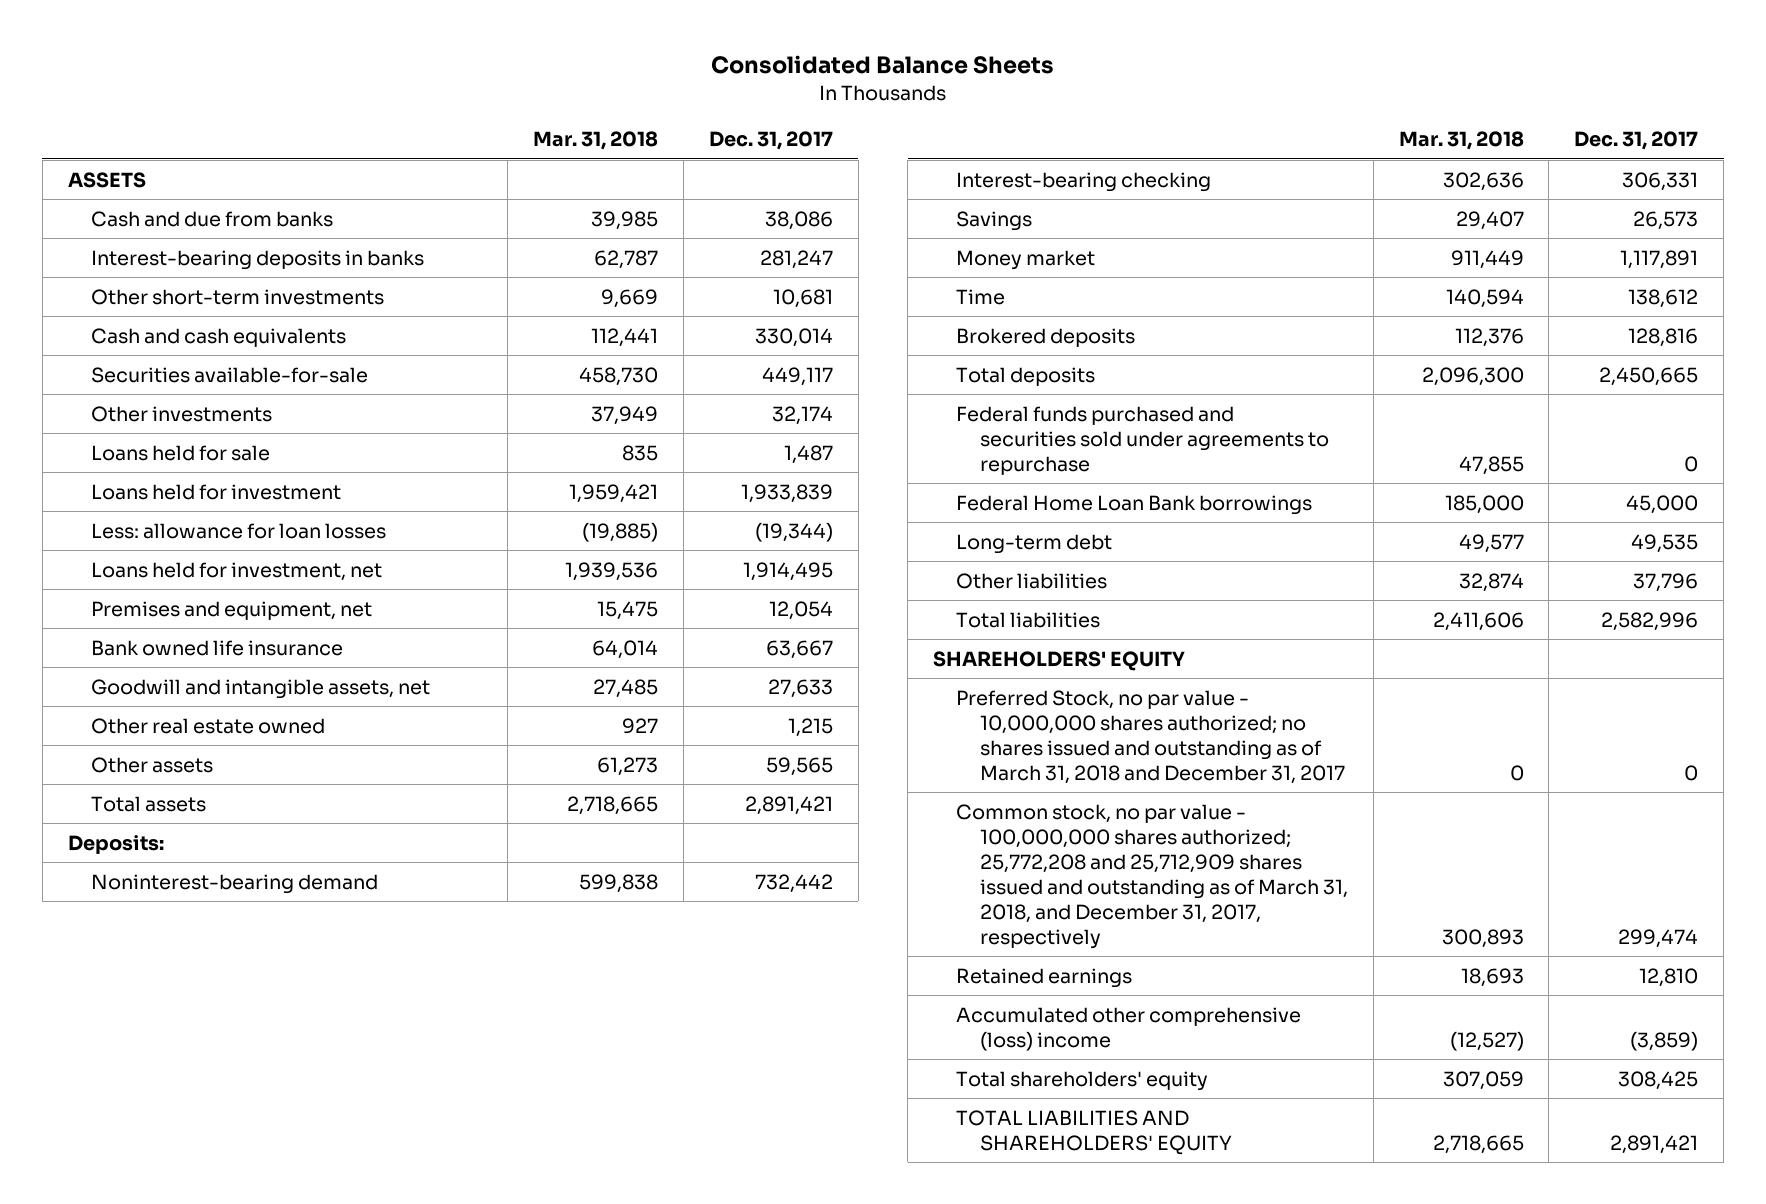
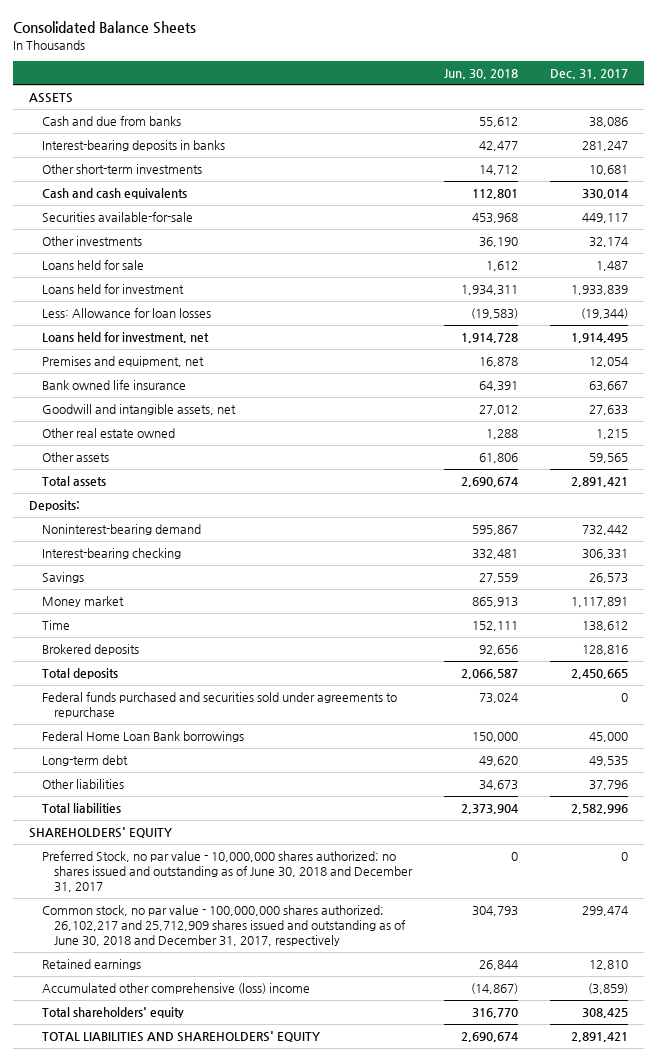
[533,131,659,151] Mar. 31, 2018 -> none
none -> [444,68,519,79] Jun. 30, 2018
[91,522,387,539] Less: allowance for loan losses -> [41,308,211,319] Less: Allowance for loan losses
[956,689,1345,784] Preferred Stock, no par value - 10,000,000 shares authorized; no shares issued and outstanding as of March 31, 2018 and December 31, 2017 -> [41,851,414,893] Preferred Stock, no par value - 10,000,000 shares authorized; no shares issued and outstanding as of June 30, 2018 and December 31, 2017
[956,803,1348,949] Common stock, no par value - 100,000,000 shares authorized; 25,772,208 and 25,712,909 shares issued and outstanding as of March 31, 2018, and December 31, 2017, respectively -> [41,905,407,947] Common stock, no par value - 100,000,000 shares authorized; 26,102,217 and 25,712,909 shares issued and outstanding as of June 30, 2018 and December 31, 2017, respectively

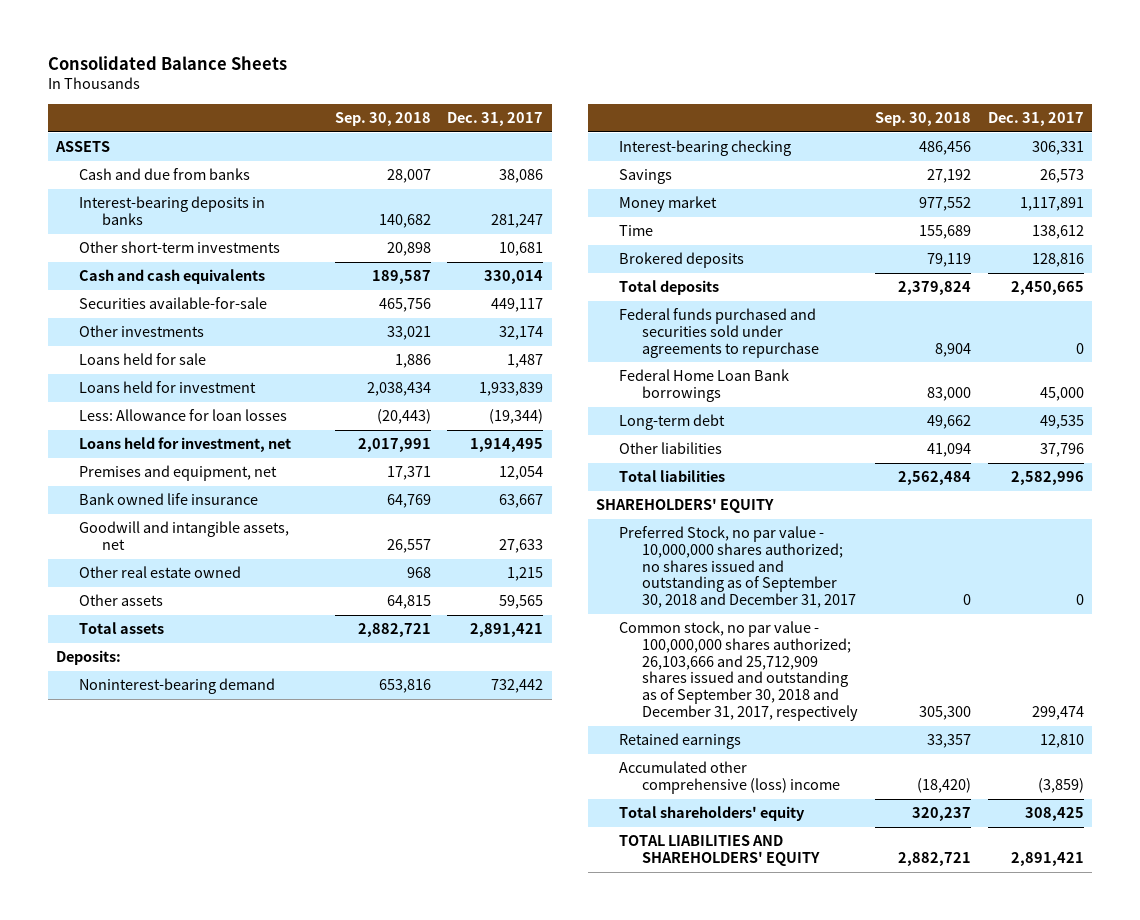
[444,68,519,79] Jun. 30, 2018 -> none
none -> [334,112,431,127] Sep. 30, 2018
[41,851,414,893] Preferred Stock, no par value - 10,000,000 shares authorized; no shares issued and outstanding as of June 30, 2018 and December 31, 2017 -> [619,526,857,609] Preferred Stock, no par value - 10,000,000 shares authorized; no shares issued and outstanding as of September 30, 2018 and December 31, 2017
[41,905,407,947] Common stock, no par value - 100,000,000 shares authorized; 26,102,217 and 25,712,909 shares issued and outstanding as of June 30, 2018 and December 31, 2017, respectively -> [619,621,859,721] Common stock, no par value - 100,000,000 shares authorized; 26,103,666 and 25,712,909 shares issued and outstanding as of September 30, 2018 and December 31, 2017, respectively

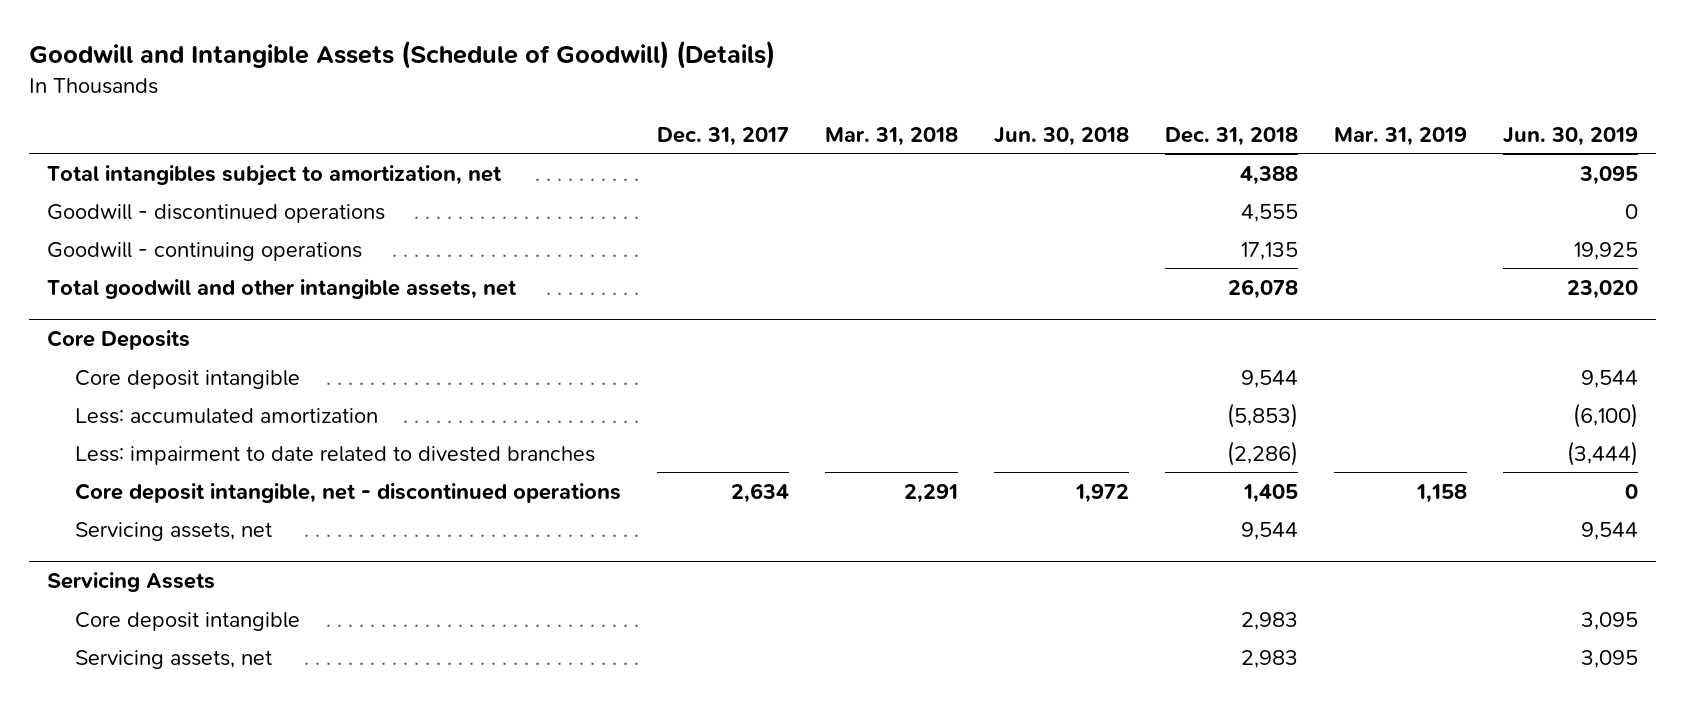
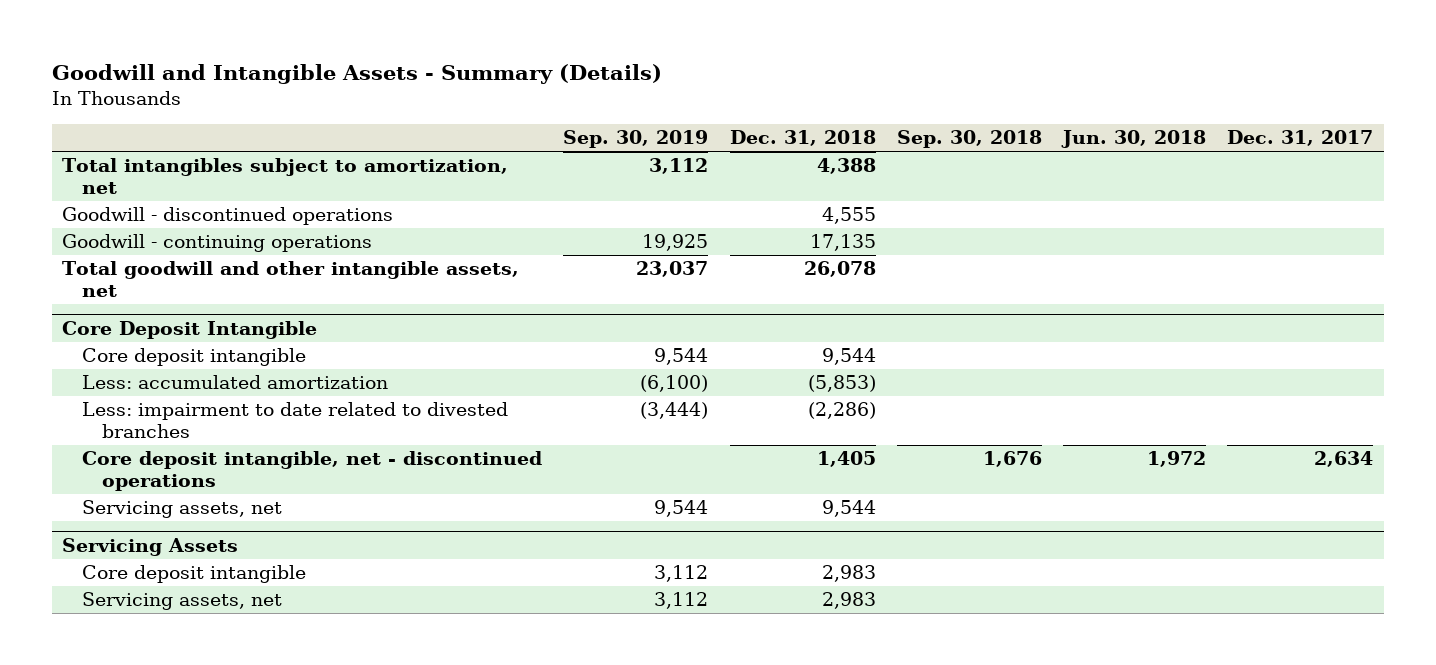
[29,40,776,70] Goodwill and Intangible Assets (Schedule of Goodwill) (Details) -> [51,64,662,85] Goodwill and Intangible Assets - Summary (Details)
[825,126,959,146] Mar. 31, 2018 -> none
[1333,126,1467,146] Mar. 31, 2019 -> none
[1502,126,1638,146] Jun. 30, 2019 -> none
none -> [563,130,709,149] Sep. 30, 2019
none -> [896,130,1042,149] Sep. 30, 2018
[47,330,191,351] Core Deposits -> [62,321,318,340] Core Deposit Intangible

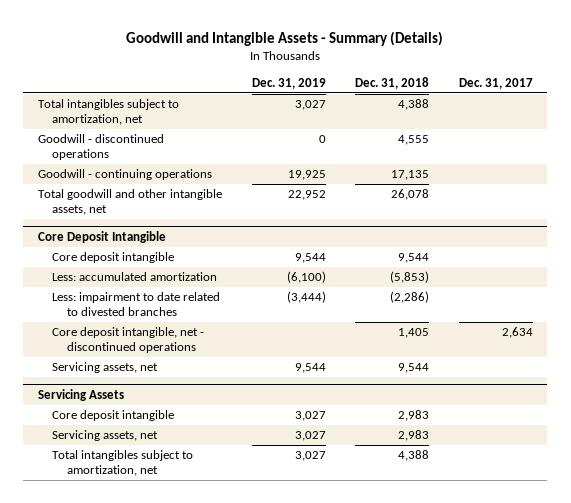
[563,130,709,149] Sep. 30, 2019 -> none
[896,130,1042,149] Sep. 30, 2018 -> none
[1061,130,1207,149] Jun. 30, 2018 -> none
none -> [251,77,326,89] Dec. 31, 2019
none -> [52,450,194,477] Total intangibles subject to amortization, net

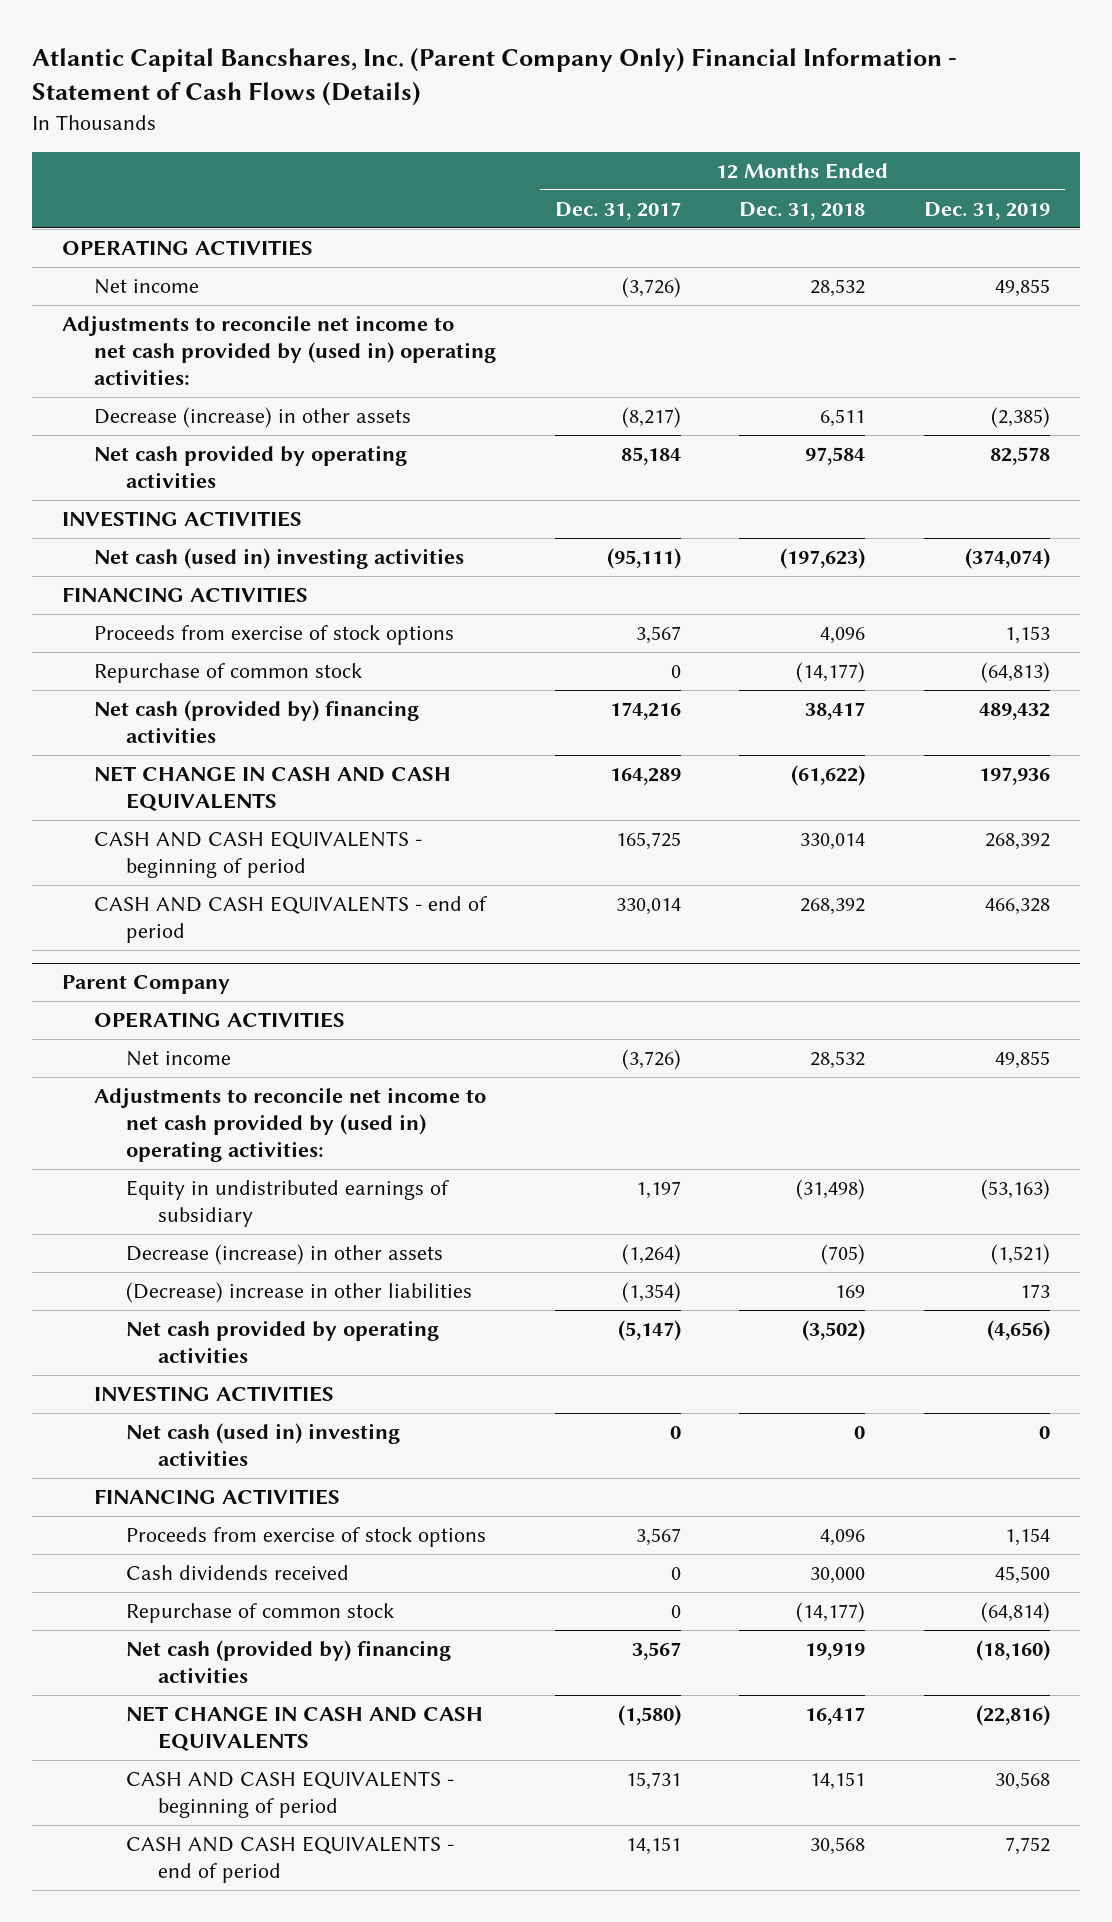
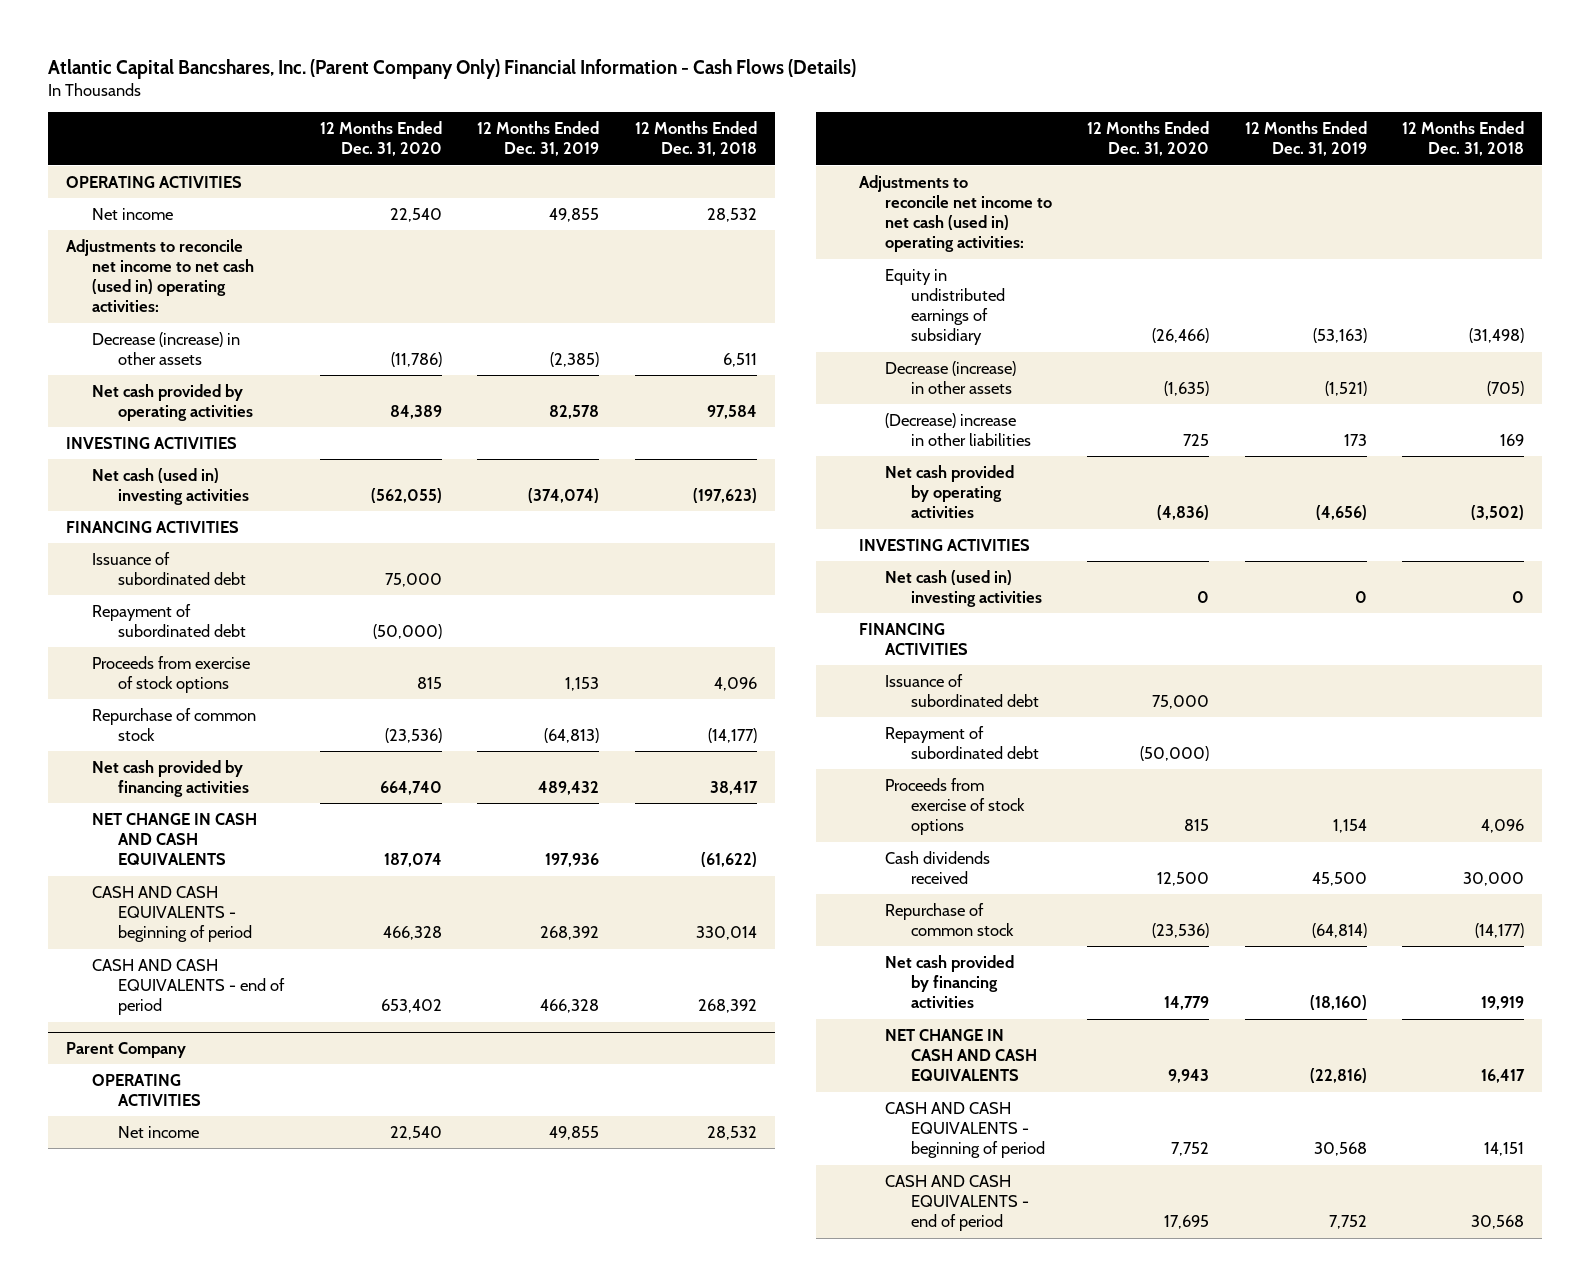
[32,47,958,107] Atlantic Capital Bancshares, Inc. (Parent Company Only) Financial Information - Statement of Cash Flows (Details) -> [48,58,857,79] Atlantic Capital Bancshares, Inc. (Parent Company Only) Financial Information - Cash Flows (Details)
[554,201,681,220] Dec. 31, 2017 -> none
none -> [319,121,442,157] 12 Months Ended Dec. 31, 2020
[61,314,496,385] Adjustments to reconcile net income to net cash provided by (used in) operating activities: -> [66,238,254,313] Adjustments to reconcile net income to net cash (used in) operating activities:
none -> [91,551,246,586] Issuance of subordinated debt
none -> [91,603,246,638] Repayment of subordinated debt
[93,699,419,743] Net cash (provided by) financing activities -> [91,759,249,798] Net cash provided by financing activities
[93,1086,486,1162] Adjustments to reconcile net income to net cash provided by (used in) operating activities: -> [859,174,1052,253] Adjustments to reconcile net income to net cash (used in) operating activities:
none -> [884,673,1039,708] Issuance of subordinated debt
none -> [884,725,1039,760] Repayment of subordinated debt
[125,1639,451,1683] Net cash (provided by) financing activities -> [884,954,1014,1009] Net cash provided by financing activities

